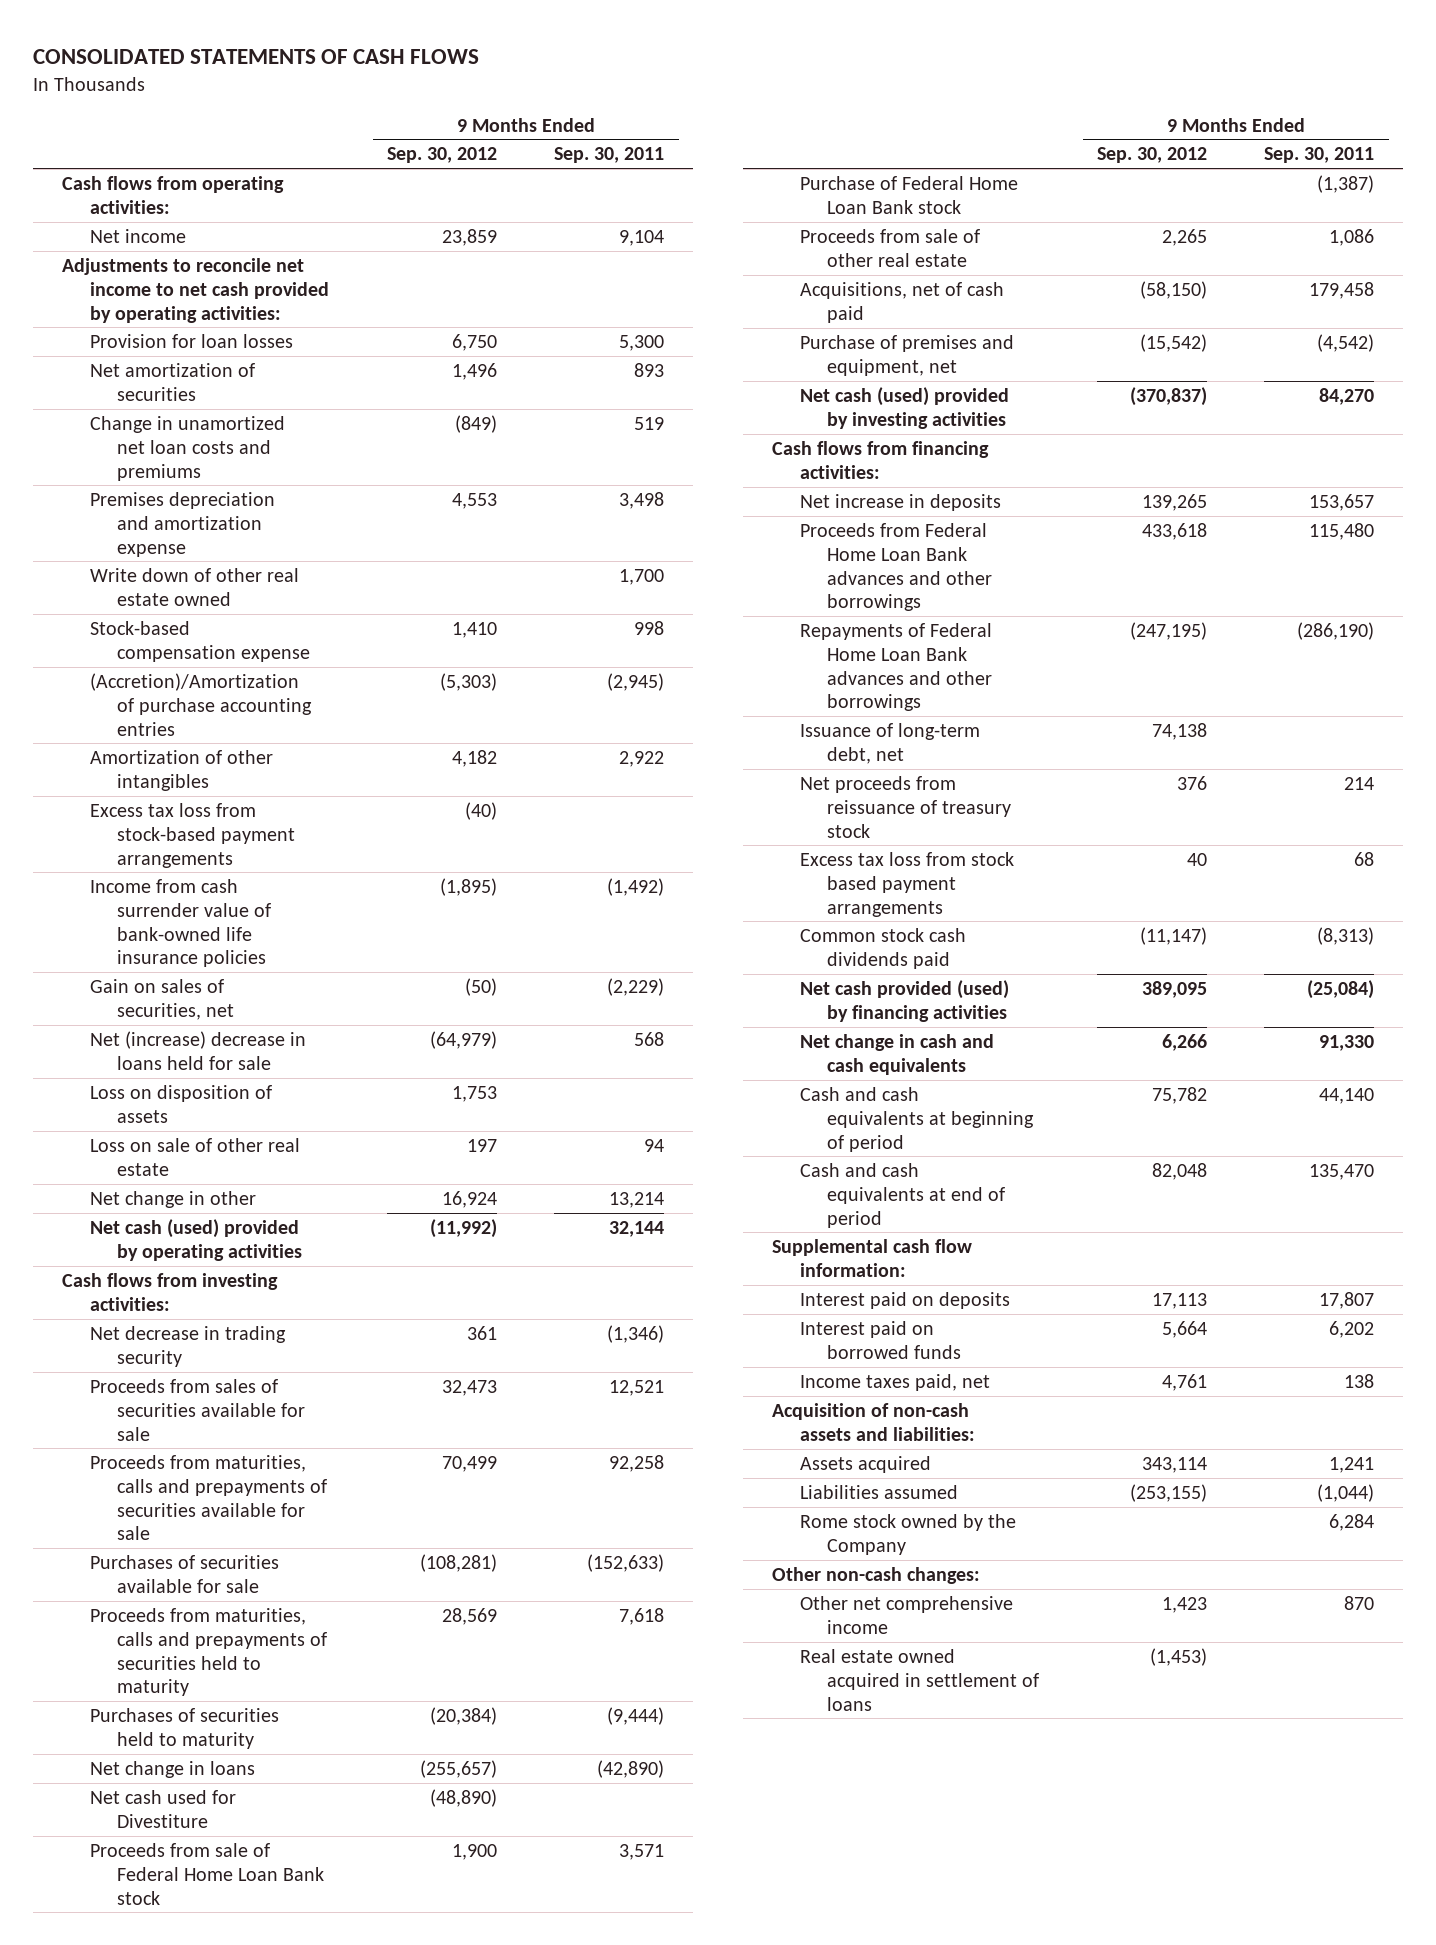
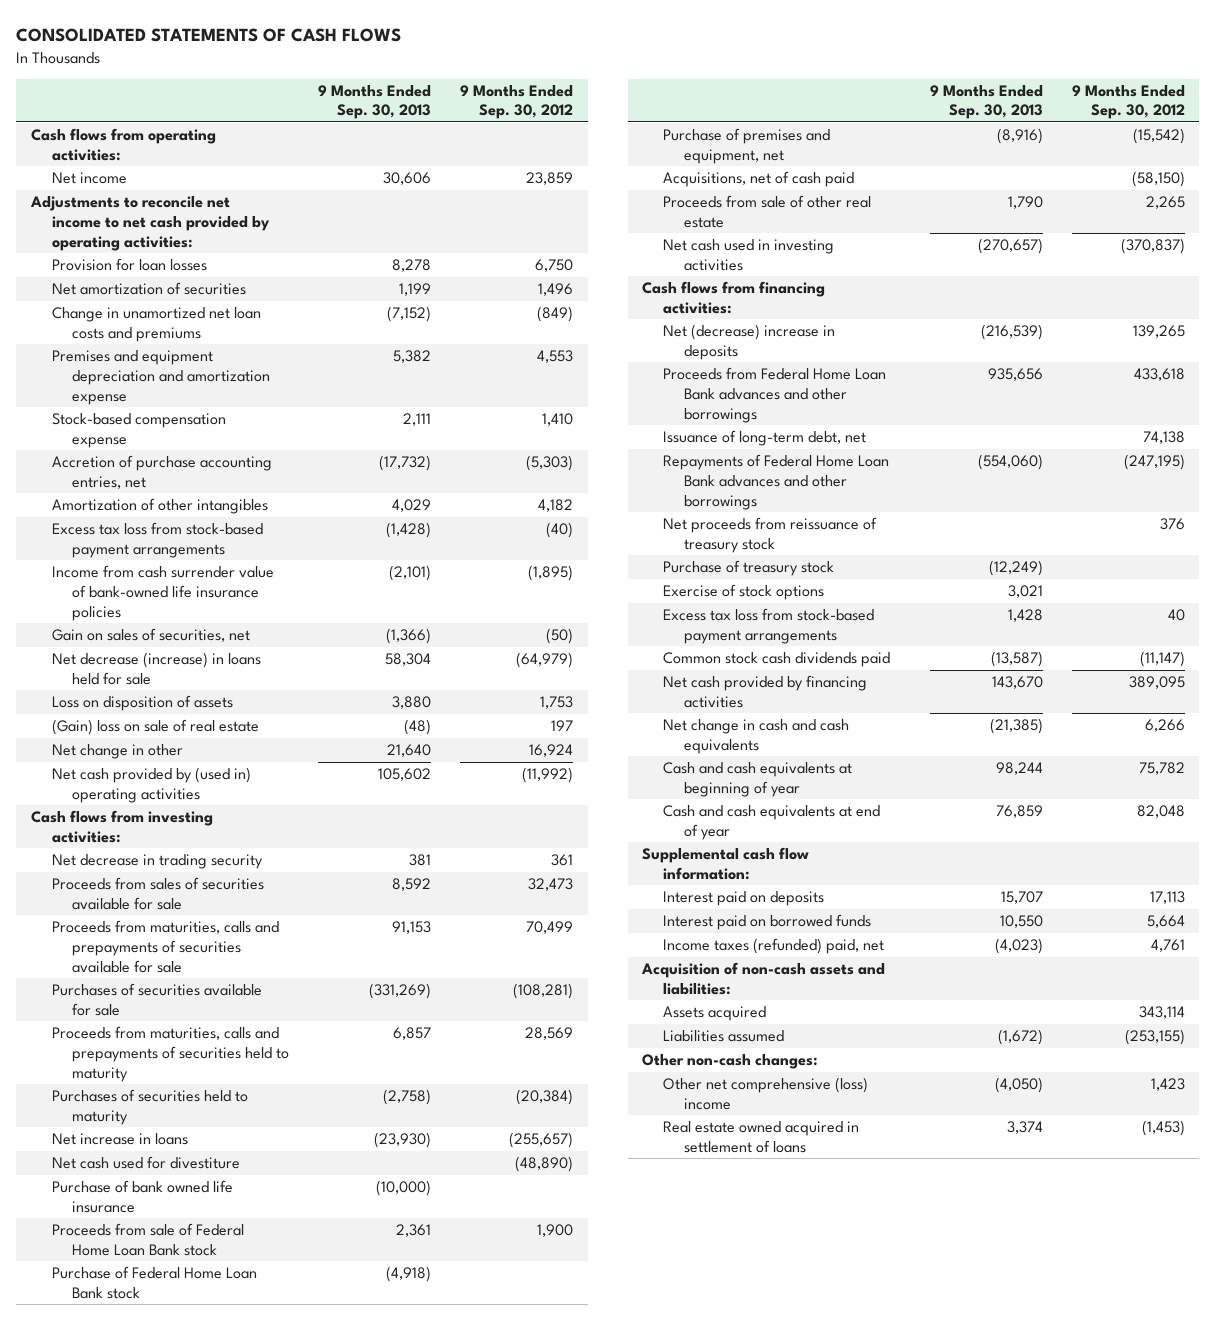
[554,147,665,164] Sep. 30, 2011 -> none
none -> [318,84,432,120] 9 Months Ended Sep. 30, 2013
[89,567,299,606] Write down of other real estate owned -> none
[89,491,275,557] Premises depreciation and amortization expense -> [51,350,271,405] Premises and equipment depreciation and amortization expense
[89,672,313,736] (Accretion)/Amortization of purchase accounting entries -> [51,455,272,489] Accretion of purchase accounting entries, net
[89,1030,306,1070] Net (increase) decrease in loans held for sale -> [51,652,261,685] Net decrease (increase) in loans held for sale
[89,1137,300,1176] Loss on sale of other real estate -> [51,719,259,736] (Gain) loss on sale of real estate
[89,1218,303,1261] Net cash (used) provided by operating activities -> [51,767,251,803] Net cash provided by (used in) operating activities
[89,1760,255,1778] Net change in loans -> [51,1133,188,1146] Net increase in loans
[89,1789,236,1828] Net cash used for Divestiture -> [51,1156,240,1170] Net cash used for divestiture
none -> [51,1180,233,1213] Purchase of bank owned life insurance
[799,281,1004,323] Acquisitions, net of cash paid -> [663,171,855,188] Acquisitions, net of cash paid
[799,228,980,267] Proceeds from sale of other real estate -> [663,195,872,228] Proceeds from sale of other real estate
[799,386,1009,429] Net cash (used) provided by investing activities -> [663,239,835,271] Net cash used in investing activities
[799,493,1001,511] Net increase in deposits -> [663,324,836,360] Net (decrease) increase in deposits
[799,622,993,712] Repayments of Federal Home Loan Bank advances and other borrowings -> [663,454,890,510] Repayments of Federal Home Loan Bank advances and other borrowings
none -> [663,560,835,577] Purchase of treasury stock
none -> [663,584,825,601] Exercise of stock options
[799,851,1014,917] Excess tax loss from stock based payment arrangements -> [663,608,875,644] Excess tax loss from stock-based payment arrangements
[799,979,1009,1022] Net cash provided (used) by financing activities -> [663,675,868,708] Net cash provided by financing activities
[799,1086,1035,1152] Cash and cash equivalents at beginning of period -> [663,762,853,797] Cash and cash equivalents at beginning of year
[799,1162,1006,1228] Cash and cash equivalents at end of period -> [663,805,881,840] Cash and cash equivalents at end of year
[799,1373,990,1391] Income taxes paid, net -> [663,938,885,955] Income taxes (refunded) paid, net
[799,1513,1016,1555] Rome stock owned by the Company -> none
[799,1595,1013,1634] Other net comprehensive income -> [663,1077,869,1110] Other net comprehensive (loss) income

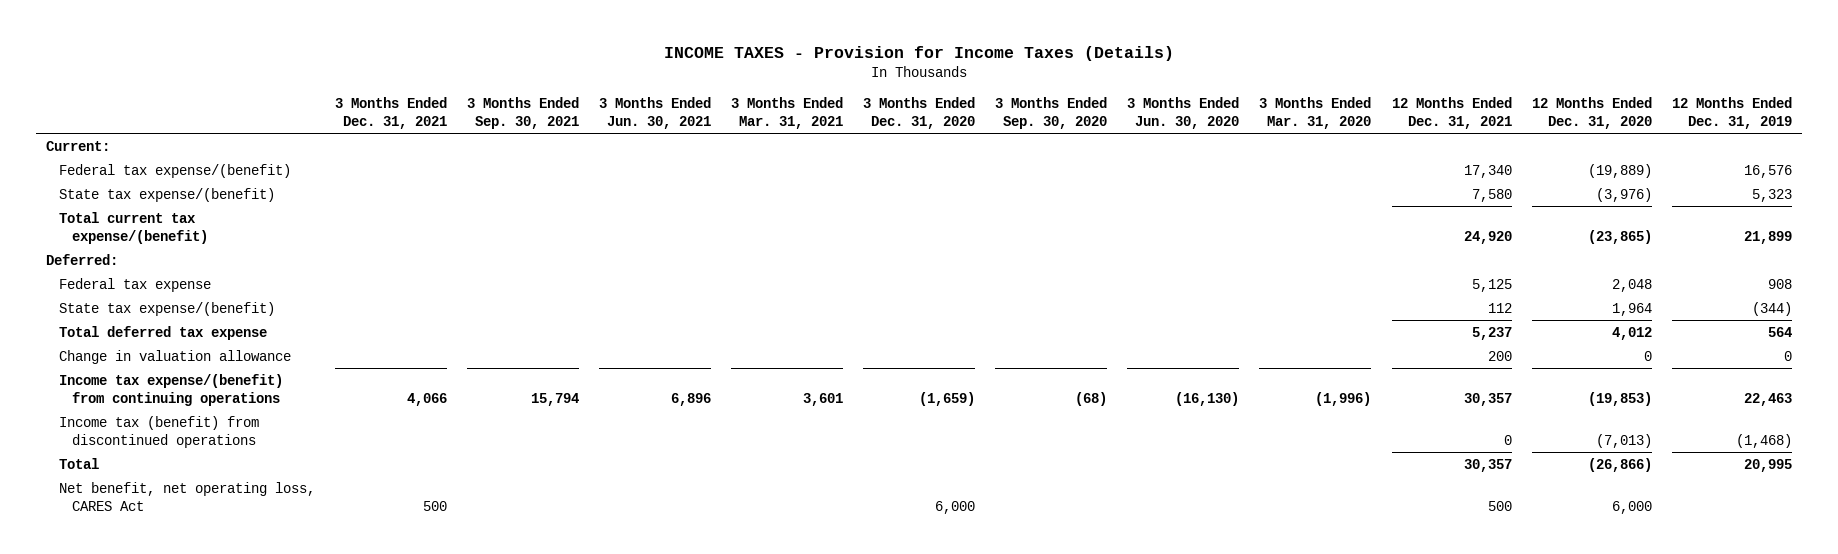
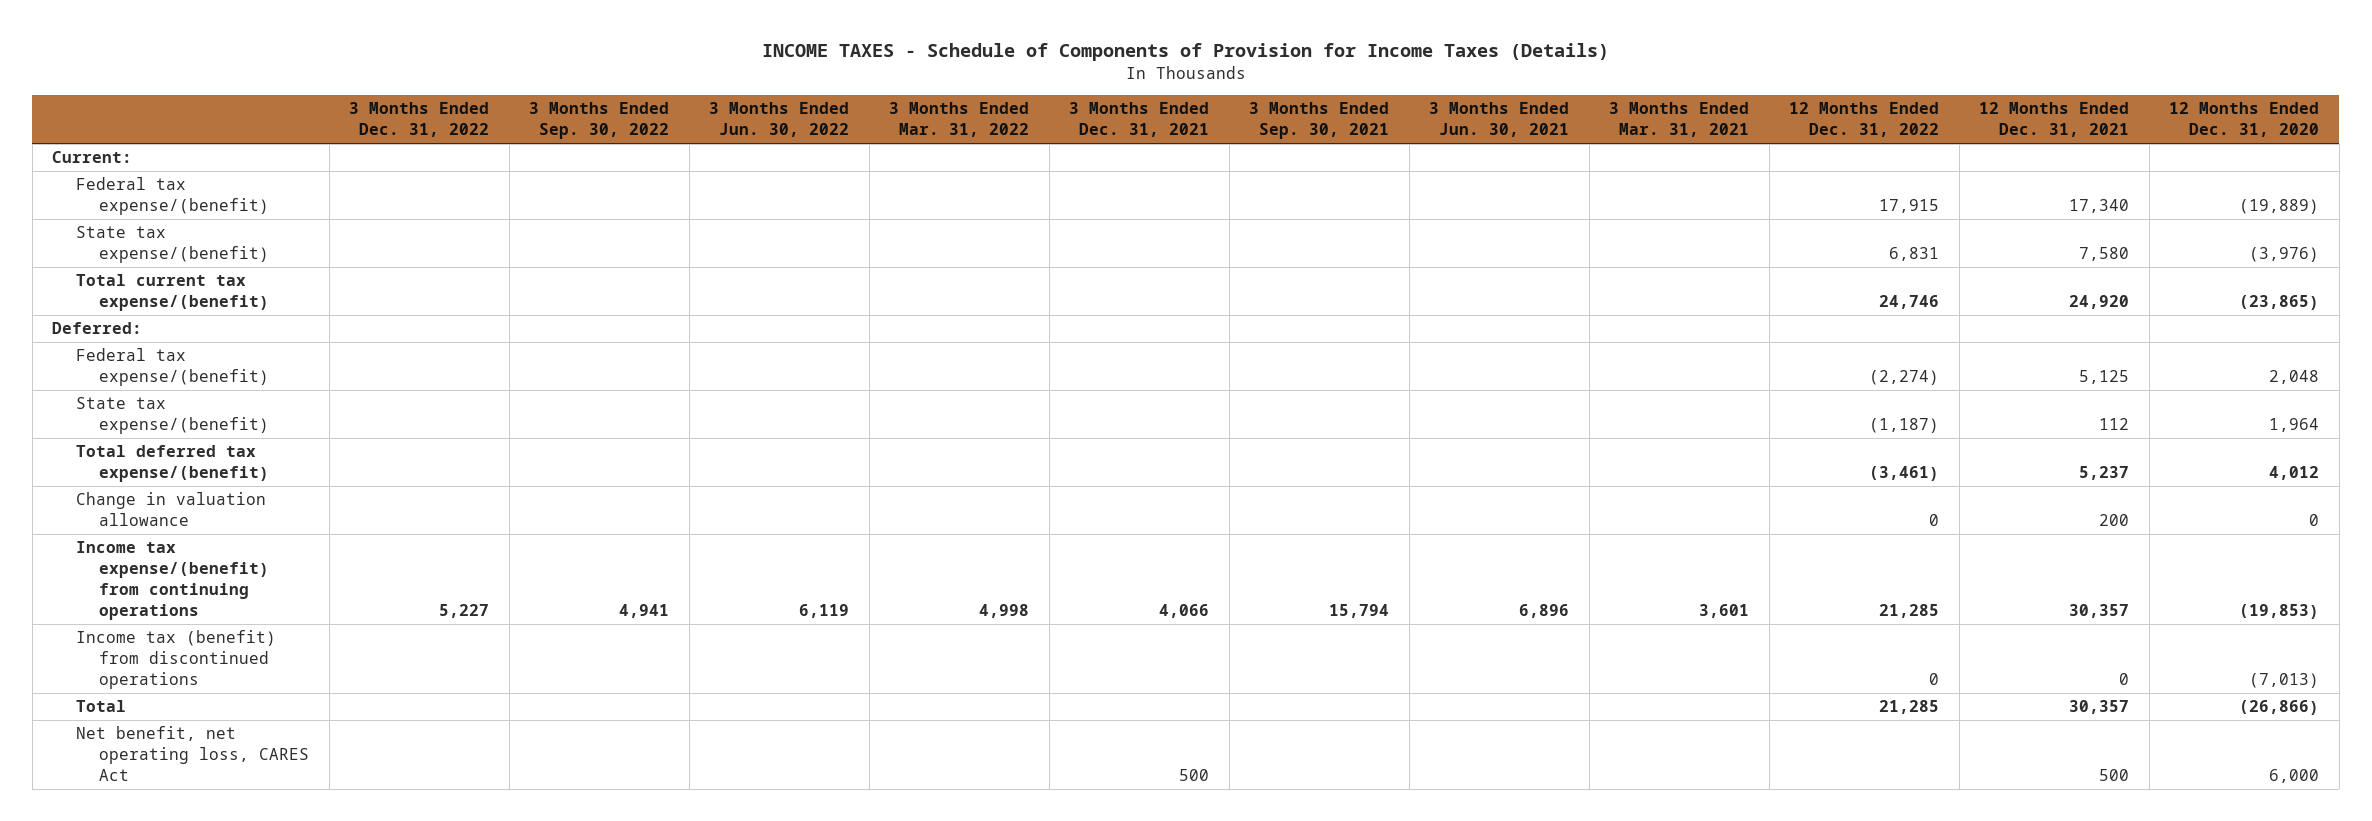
[663,45,1174,61] INCOME TAXES - Provision for Income Taxes (Details) -> [761,43,1609,62] INCOME TAXES - Schedule of Components of Provision for Income Taxes (Details)
[863,96,976,129] 3 Months Ended Dec. 31, 2020 -> none
[995,96,1108,129] 3 Months Ended Sep. 30, 2020 -> none
[1127,96,1240,129] 3 Months Ended Jun. 30, 2020 -> none
[1259,96,1372,129] 3 Months Ended Mar. 31, 2020 -> none
[1671,96,1792,129] 12 Months Ended Dec. 31, 2019 -> none
none -> [349,102,490,138] 3 Months Ended Dec. 31, 2022
none -> [529,102,670,140] 3 Months Ended Sep. 30, 2022
none -> [709,102,850,138] 3 Months Ended Jun. 30, 2022
none -> [889,102,1030,138] 3 Months Ended Mar. 31, 2022
none -> [1789,102,1940,138] 12 Months Ended Dec. 31, 2022
[58,277,211,292] Federal tax expense -> [75,348,270,387] Federal tax expense/(benefit)
[58,325,267,340] Total deferred tax expense -> [75,445,270,483] Total deferred tax expense/(benefit)

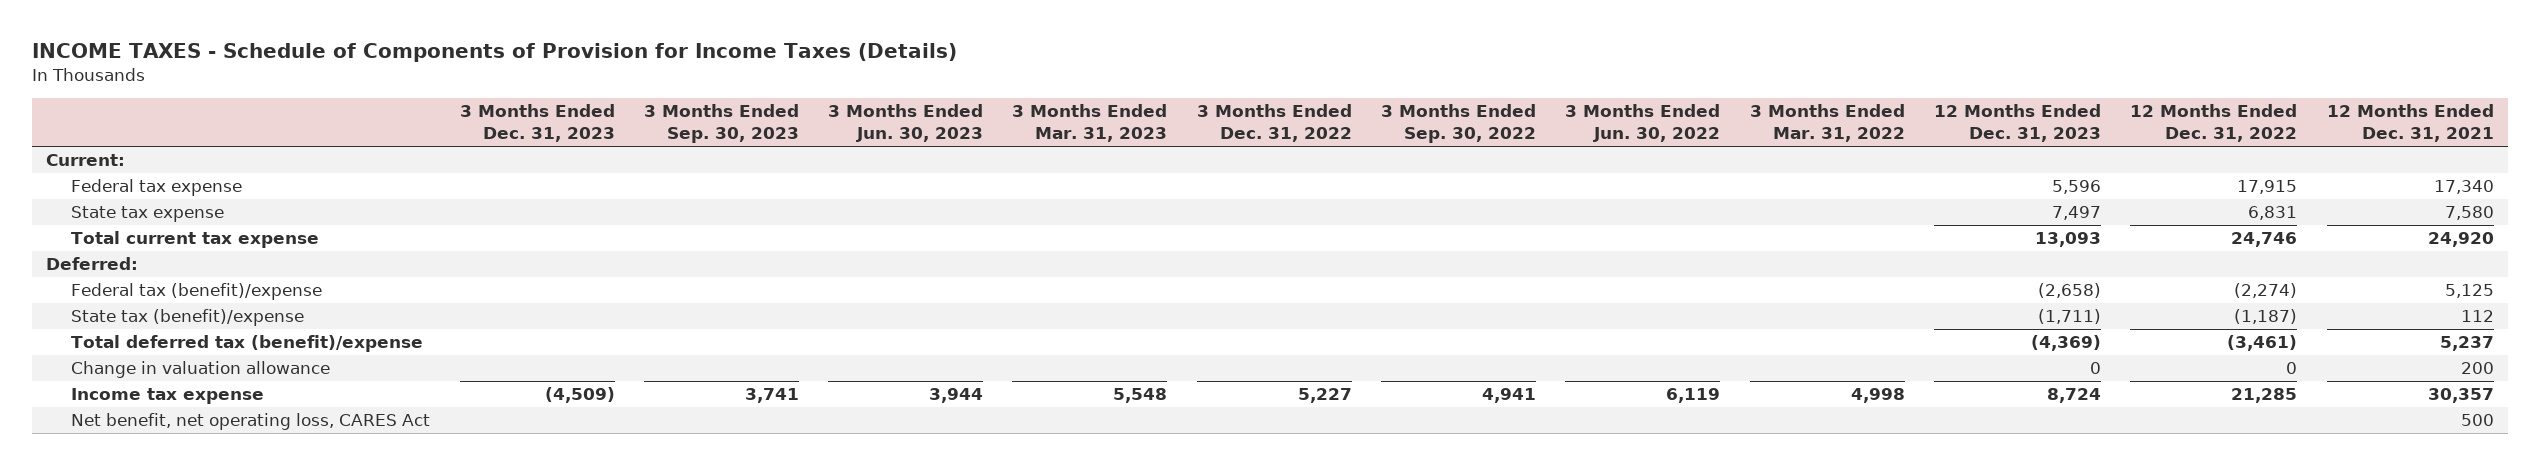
[1069,102,1210,138] 3 Months Ended Dec. 31, 2021 -> none
[1249,102,1390,140] 3 Months Ended Sep. 30, 2021 -> none
[1429,102,1570,138] 3 Months Ended Jun. 30, 2021 -> none
[1609,102,1750,138] 3 Months Ended Mar. 31, 2021 -> none
[2169,102,2320,138] 12 Months Ended Dec. 31, 2020 -> none
none -> [459,104,615,143] 3 Months Ended Dec. 31, 2023
none -> [643,104,799,144] 3 Months Ended Sep. 30, 2023
none -> [828,104,984,143] 3 Months Ended Jun. 30, 2023
none -> [1012,104,1168,143] 3 Months Ended Mar. 31, 2023
none -> [1934,104,2102,143] 12 Months Ended Dec. 31, 2023
[75,177,270,216] Federal tax expense/(benefit) -> [71,179,243,197] Federal tax expense
[75,226,270,264] State tax expense/(benefit) -> [71,206,225,223] State tax expense
[75,274,270,312] Total current tax expense/(benefit) -> [71,231,320,249] Total current tax expense
[75,348,270,387] Federal tax expense/(benefit) -> [71,283,323,301] Federal tax (benefit)/expense
[75,397,270,435] State tax expense/(benefit) -> [71,309,305,327] State tax (benefit)/expense
[75,445,270,483] Total deferred tax expense/(benefit) -> [71,335,424,353] Total deferred tax (benefit)/expense
[75,630,276,690] Income tax (benefit) from discontinued operations -> none
[75,700,126,713] Total -> none
[75,541,270,621] Income tax expense/(benefit) from continuing operations -> [71,388,265,405] Income tax expense

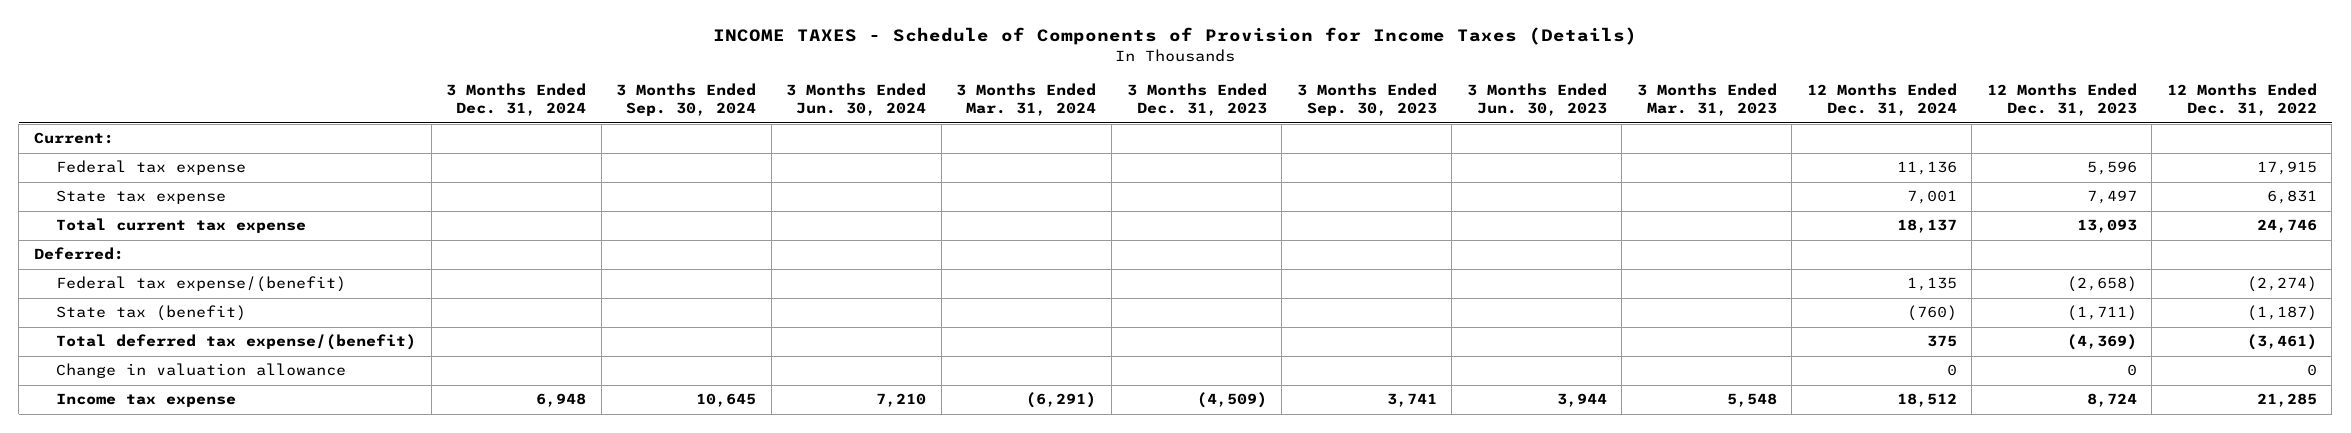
[1196,104,1352,143] 3 Months Ended Dec. 31, 2022 -> none
[1381,104,1537,144] 3 Months Ended Sep. 30, 2022 -> none
[1565,104,1721,143] 3 Months Ended Jun. 30, 2022 -> none
[1749,104,1905,143] 3 Months Ended Mar. 31, 2022 -> none
[2326,104,2494,143] 12 Months Ended Dec. 31, 2021 -> none
none -> [446,83,587,117] 3 Months Ended Dec. 31, 2024
none -> [616,83,757,117] 3 Months Ended Sep. 30, 2024
none -> [786,83,927,117] 3 Months Ended Jun. 30, 2024
none -> [956,83,1097,117] 3 Months Ended Mar. 31, 2024
none -> [1806,83,1957,117] 12 Months Ended Dec. 31, 2024
[71,283,323,301] Federal tax (benefit)/expense -> [56,276,347,293] Federal tax expense/(benefit)
[71,309,305,327] State tax (benefit)/expense -> [56,305,247,322] State tax (benefit)
[71,335,424,353] Total deferred tax (benefit)/expense -> [56,334,417,351] Total deferred tax expense/(benefit)
[71,413,431,431] Net benefit, net operating loss, CARES Act -> none

